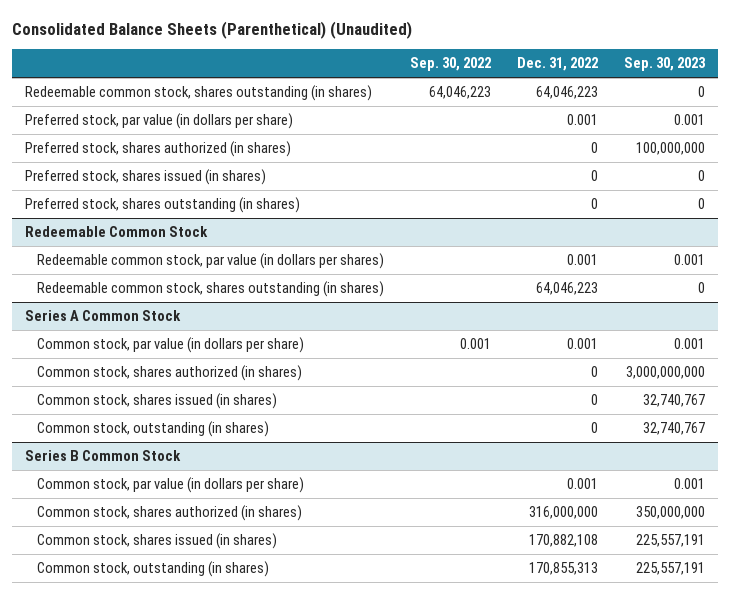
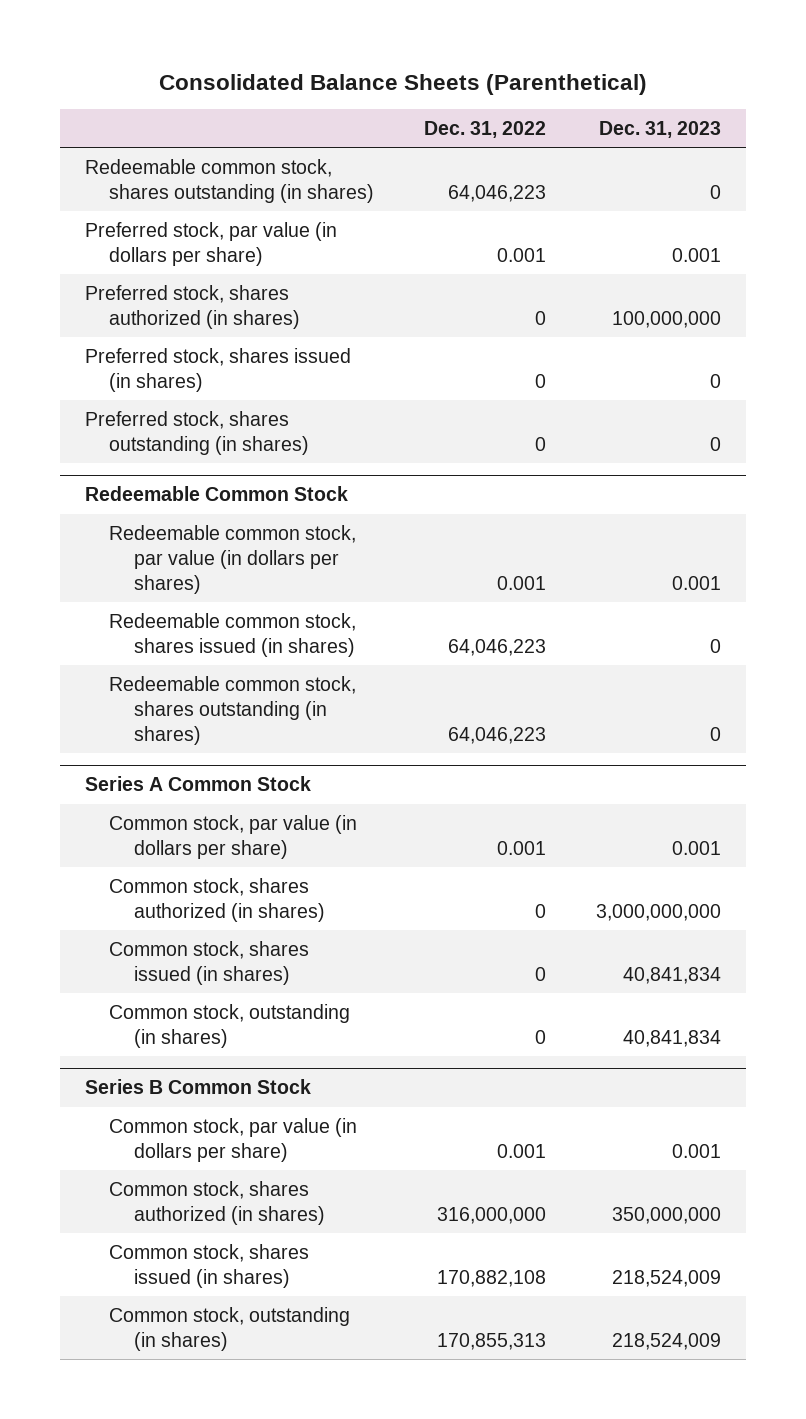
[12,20,413,39] Consolidated Balance Sheets (Parenthetical) (Unaudited) -> [158,73,647,95] Consolidated Balance Sheets (Parenthetical)
[409,57,491,72] Sep. 30, 2022 -> none
[623,57,706,72] Sep. 30, 2023 -> none
none -> [599,120,722,138] Dec. 31, 2023
none -> [109,612,357,657] Redeemable common stock, shares issued (in shares)

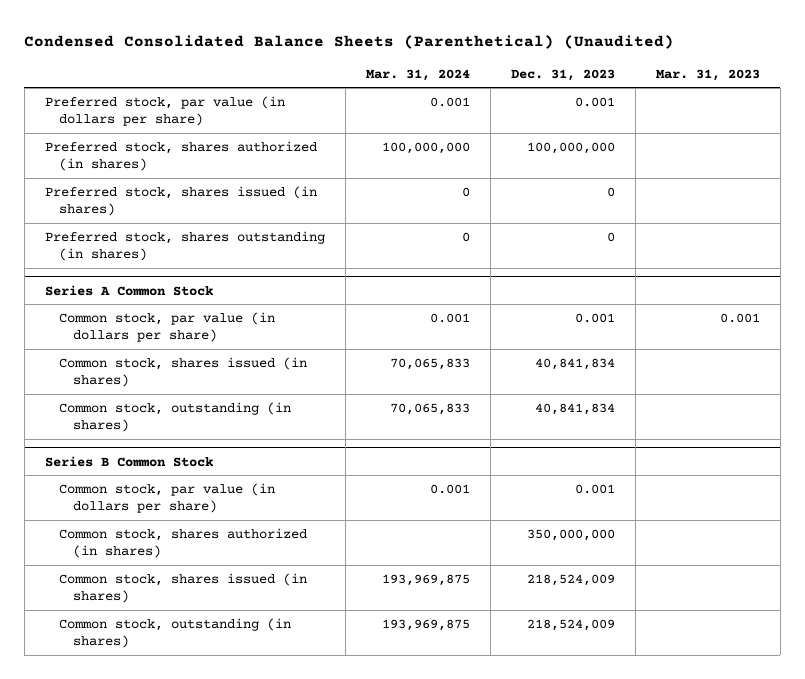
[158,73,647,95] Consolidated Balance Sheets (Parenthetical) -> [24,35,675,50] Condensed Consolidated Balance Sheets (Parenthetical) (Unaudited)
[424,120,547,138] Dec. 31, 2022 -> none
none -> [365,68,470,81] Mar. 31, 2024
none -> [655,68,760,81] Mar. 31, 2023
[84,158,375,203] Redeemable common stock, shares outstanding (in shares) -> none
[84,486,348,502] Redeemable Common Stock -> none
[109,524,357,594] Redeemable common stock, par value (in dollars per shares) -> none
[109,612,357,657] Redeemable common stock, shares issued (in shares) -> none
[109,675,357,745] Redeemable common stock, shares outstanding (in shares) -> none
[109,877,325,922] Common stock, shares authorized (in shares) -> none

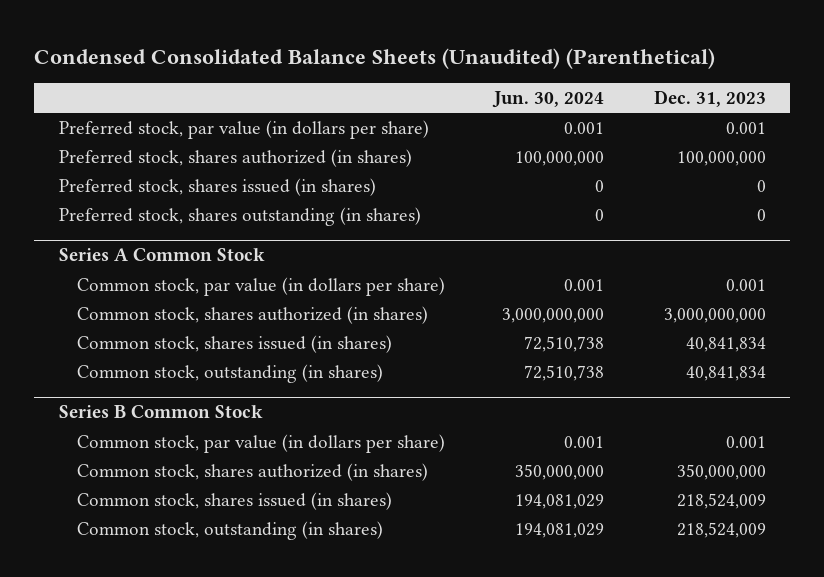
[24,35,675,50] Condensed Consolidated Balance Sheets (Parenthetical) (Unaudited) -> [34,47,716,69] Condensed Consolidated Balance Sheets (Unaudited) (Parenthetical)
[365,68,470,81] Mar. 31, 2024 -> none
[655,68,760,81] Mar. 31, 2023 -> none
none -> [492,90,605,108] Jun. 30, 2024
none -> [77,305,429,324] Common stock, shares authorized (in shares)

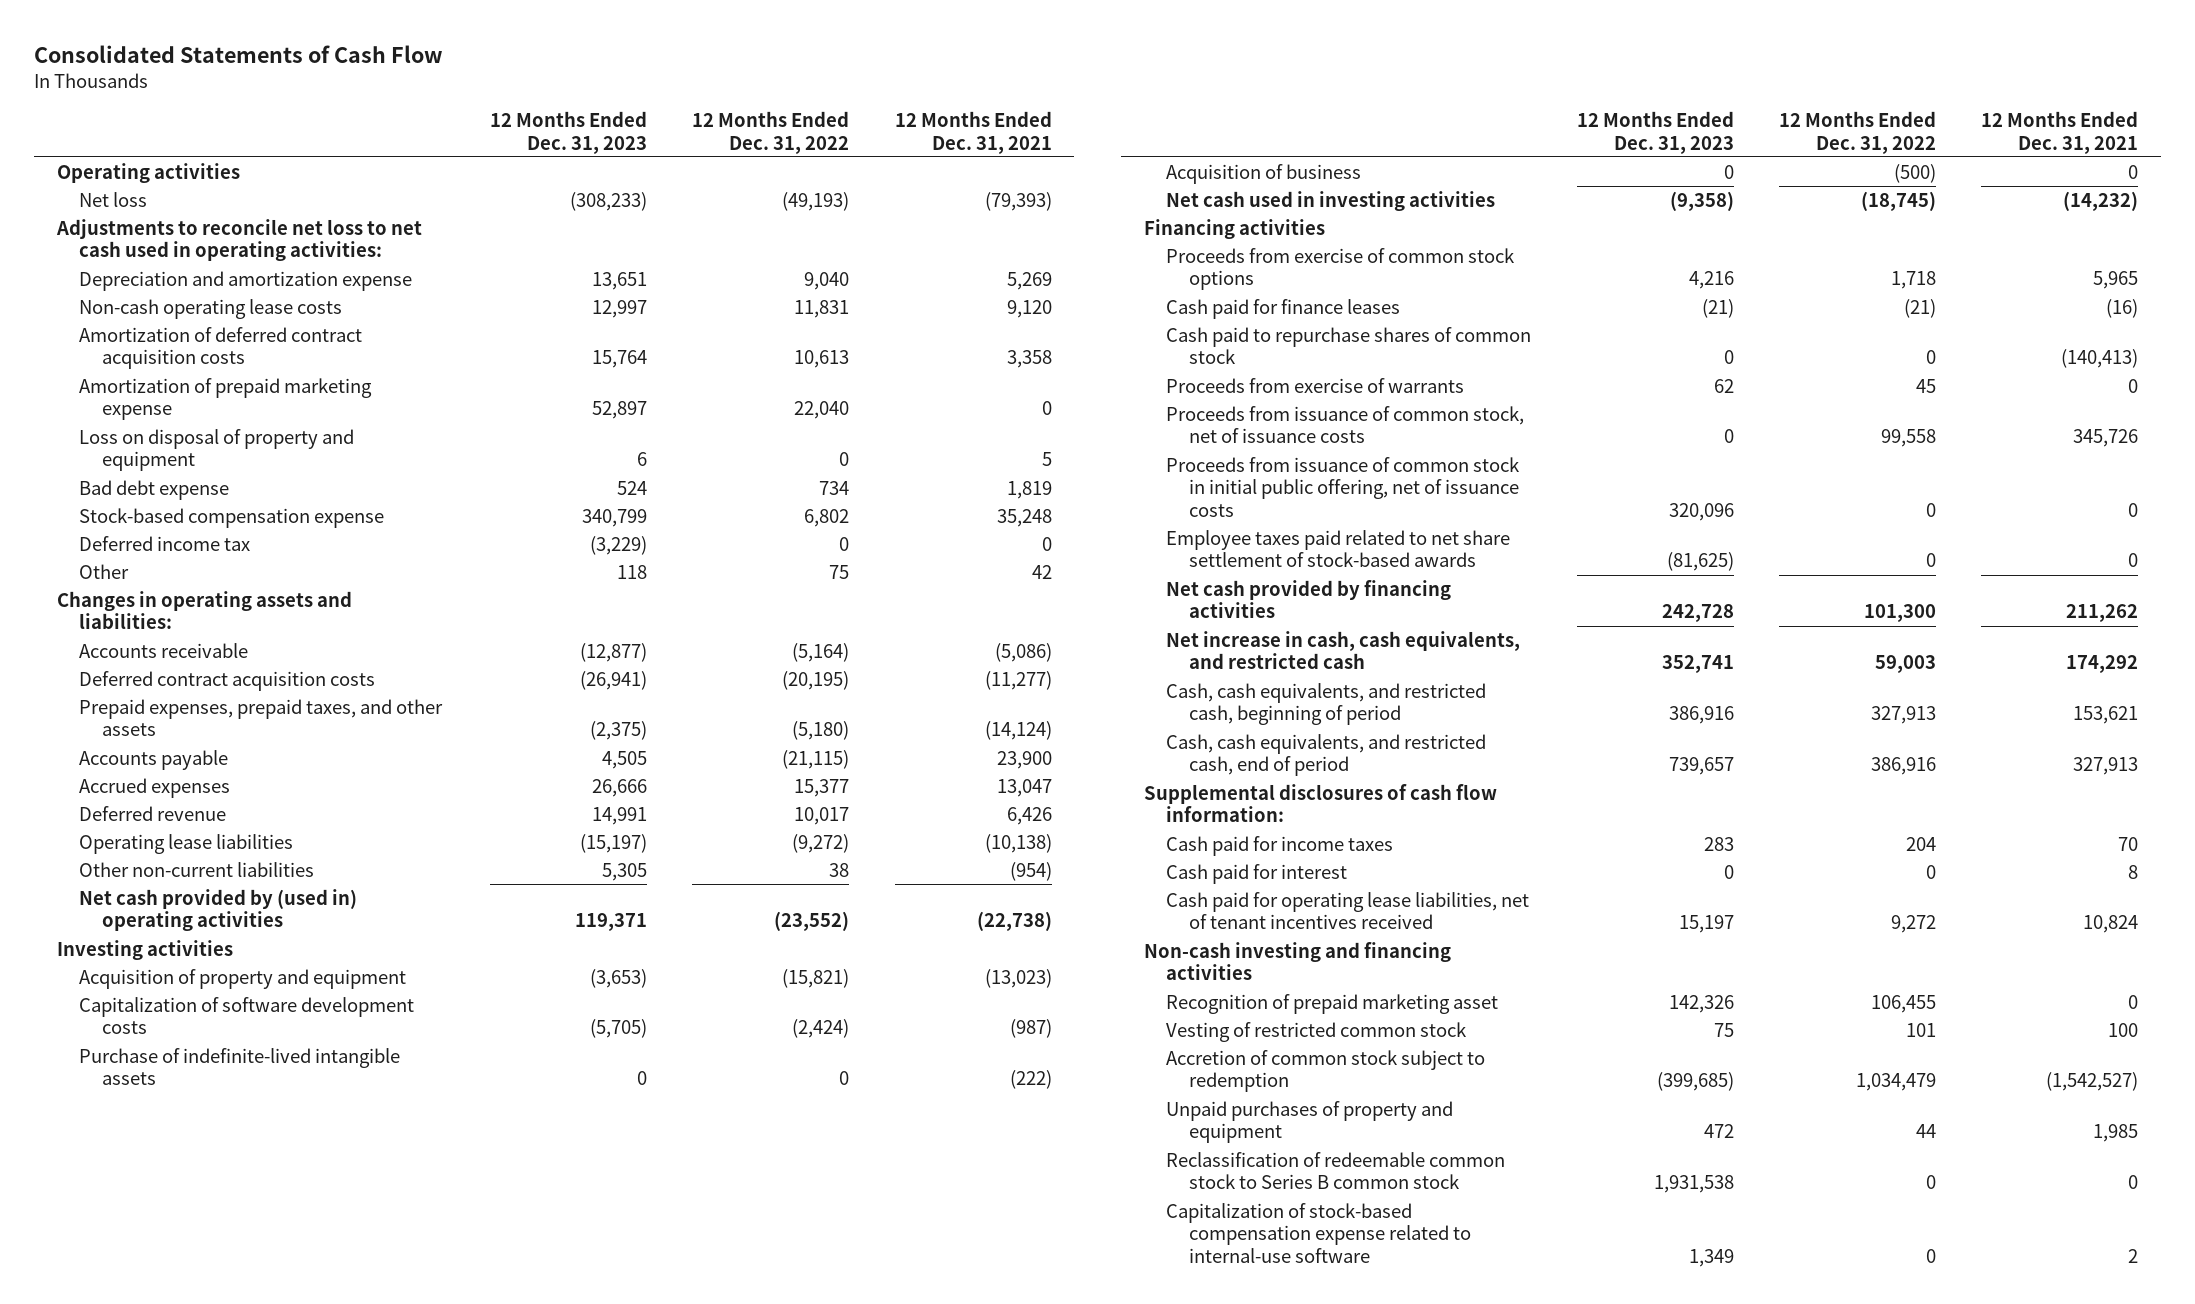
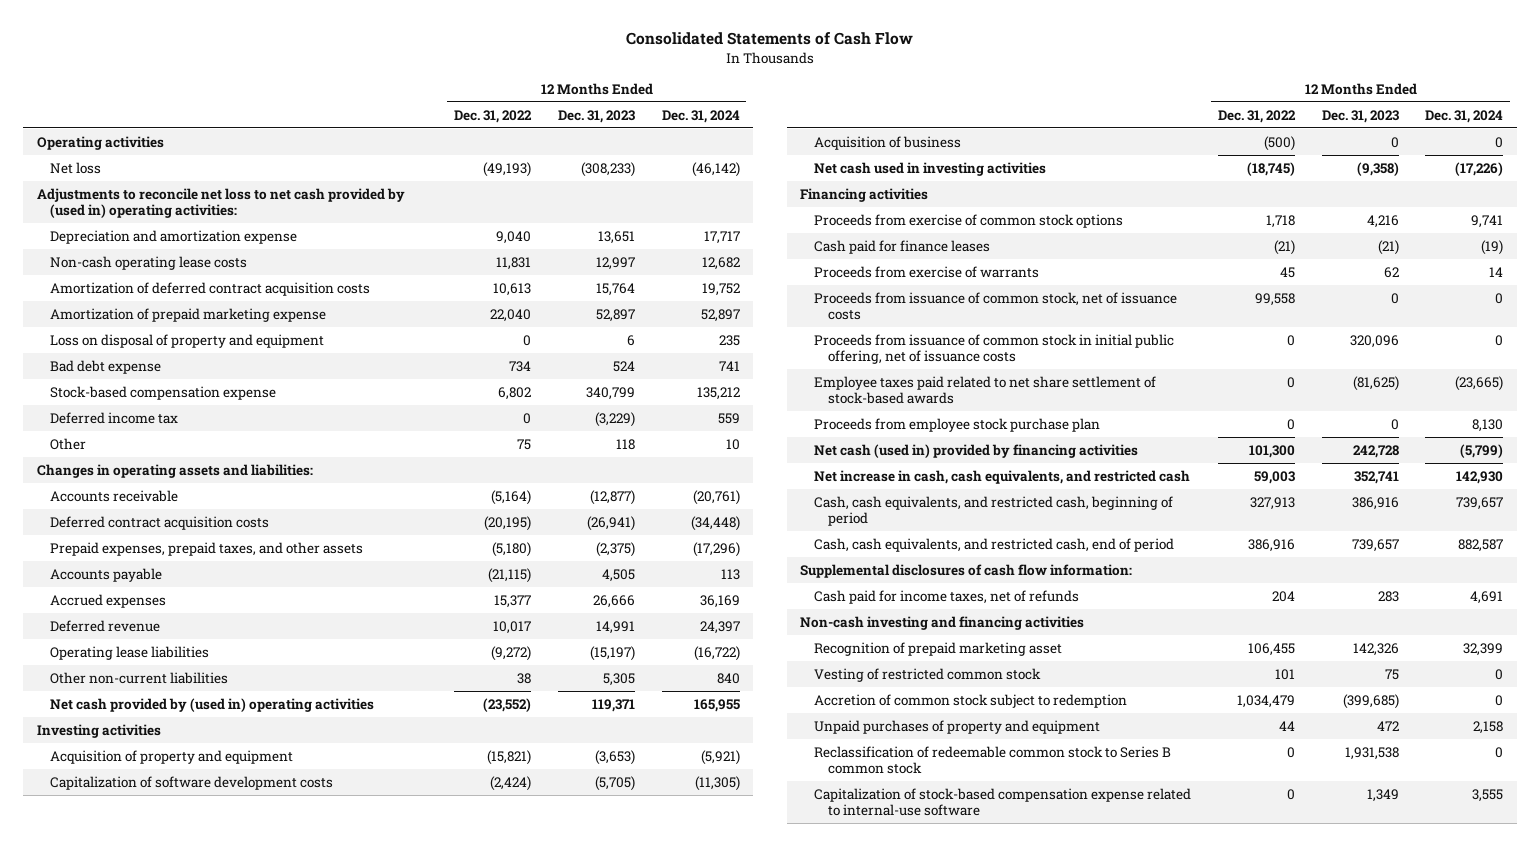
[894,111,1052,154] 12 Months Ended Dec. 31, 2021 -> none
none -> [661,109,740,123] Dec. 31, 2024
[55,218,422,262] Adjustments to reconcile net loss to net cash used in operating activities: -> [36,187,405,219] Adjustments to reconcile net loss to net cash provided by (used in) operating activities:
[79,1047,401,1086] Purchase of indefinite-lived intangible assets -> none
[1166,326,1532,365] Cash paid to repurchase shares of common stock -> none
none -> [814,417,1101,432] Proceeds from employee stock purchase plan
[1166,579,1452,619] Net cash provided by financing activities -> [814,443,1139,458] Net cash (used in) provided by financing activities
[1166,863,1348,884] Cash paid for interest -> none
[1166,891,1530,930] Cash paid for operating lease liabilities, net of tenant incentives received -> none
[1166,835,1394,856] Cash paid for income taxes -> [814,589,1080,604] Cash paid for income taxes, net of refunds

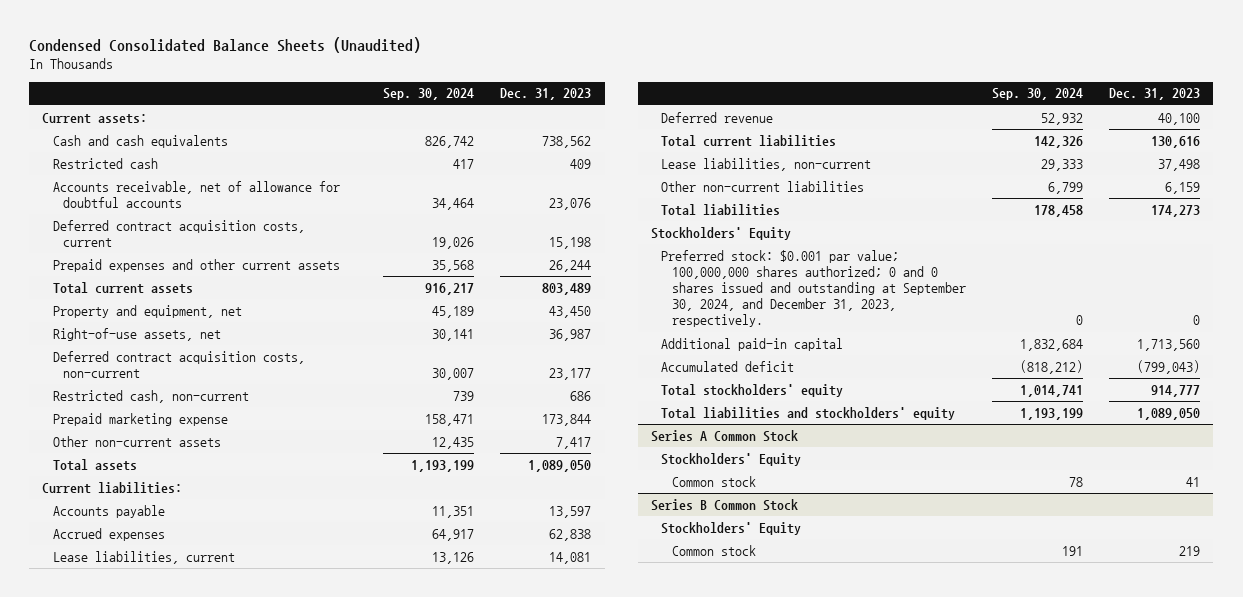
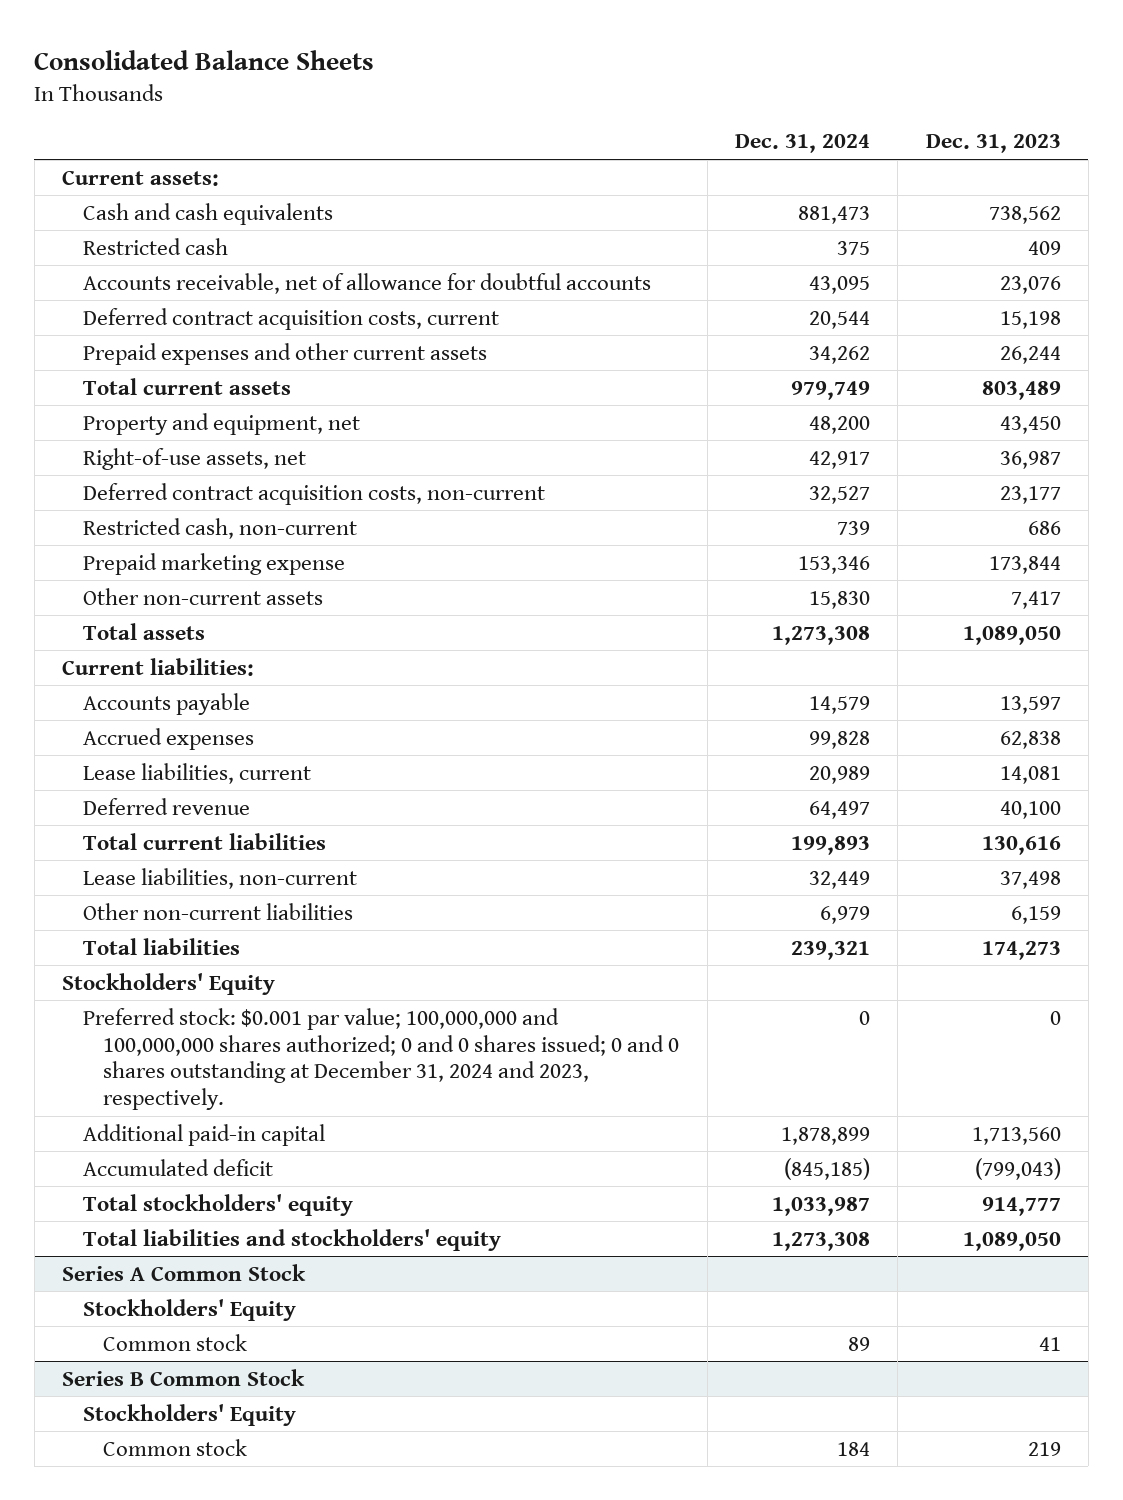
[29,37,422,54] Condensed Consolidated Balance Sheets (Unaudited) -> [34,49,375,70] Consolidated Balance Sheets
[383,88,475,101] Sep. 30, 2024 -> none
none -> [734,134,870,154] Dec. 31, 2024
[661,249,966,328] Preferred stock: $0.001 par value; 100,000,000 shares authorized; 0 and 0 shares issued and outstanding at September 30, 2024, and December 31, 2023, respectively. -> [82,1007,680,1111] Preferred stock: $0.001 par value; 100,000,000 and 100,000,000 shares authorized; 0 and 0 shares issued; 0 and 0 shares outstanding at December 31, 2024 and 2023, respectively.

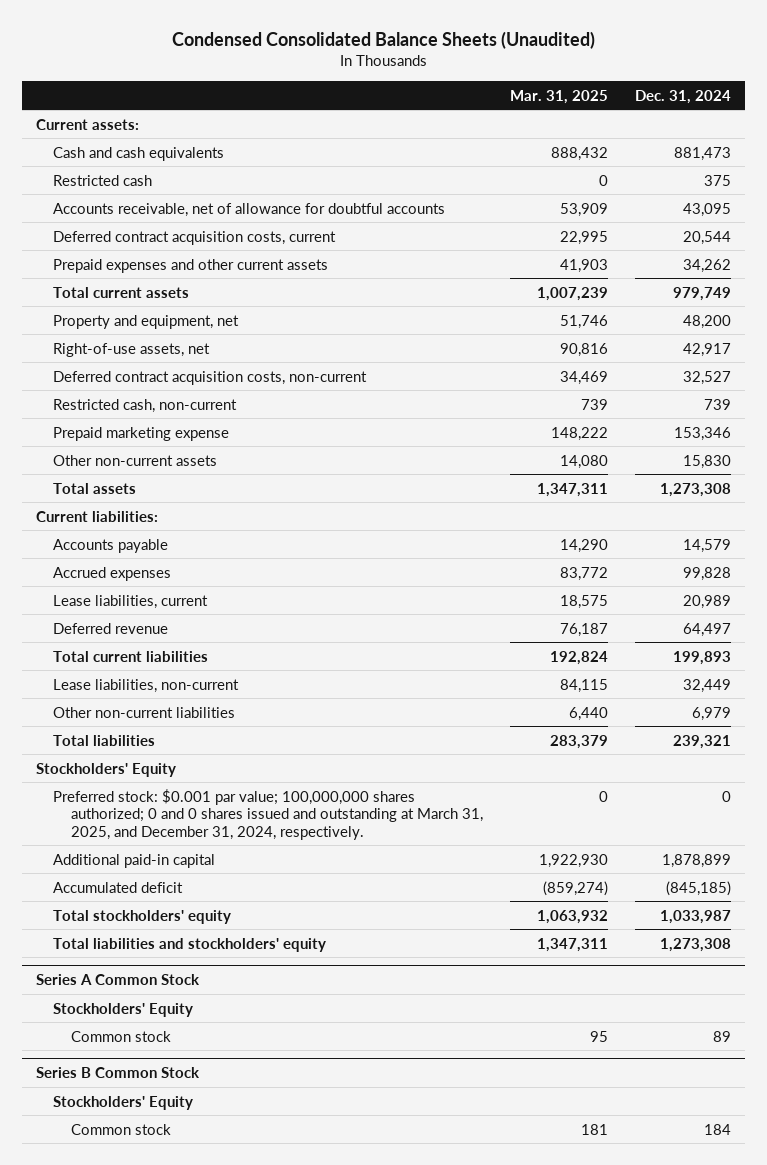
[34,49,375,70] Consolidated Balance Sheets -> [171,30,595,49] Condensed Consolidated Balance Sheets (Unaudited)
[925,134,1061,154] Dec. 31, 2023 -> none
none -> [509,89,608,104] Mar. 31, 2025
[82,1007,680,1111] Preferred stock: $0.001 par value; 100,000,000 and 100,000,000 shares authorized; 0 and 0 shares issued; 0 and 0 shares outstanding at December 31, 2024 and 2023, respectively. -> [53,788,483,840] Preferred stock: $0.001 par value; 100,000,000 shares authorized; 0 and 0 shares issued and outstanding at March 31, 2025, and December 31, 2024, respectively.

